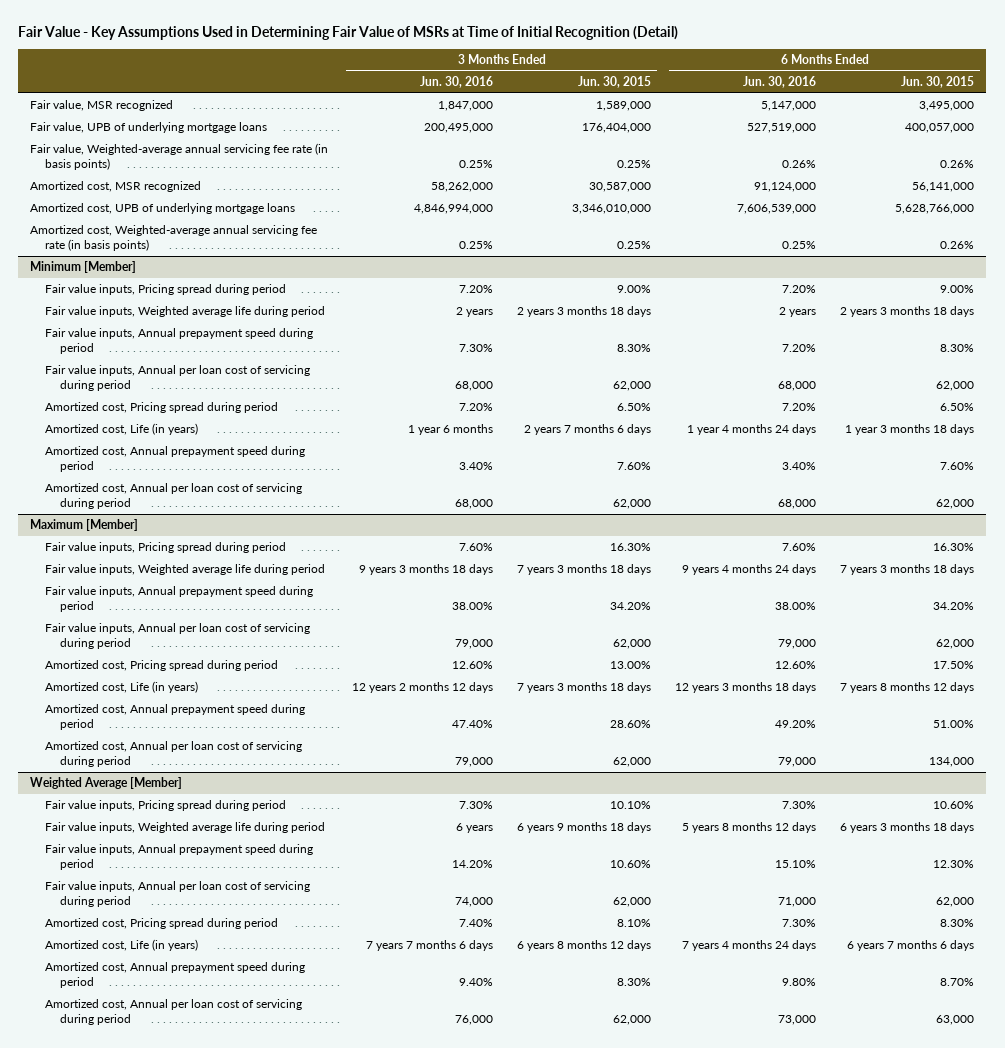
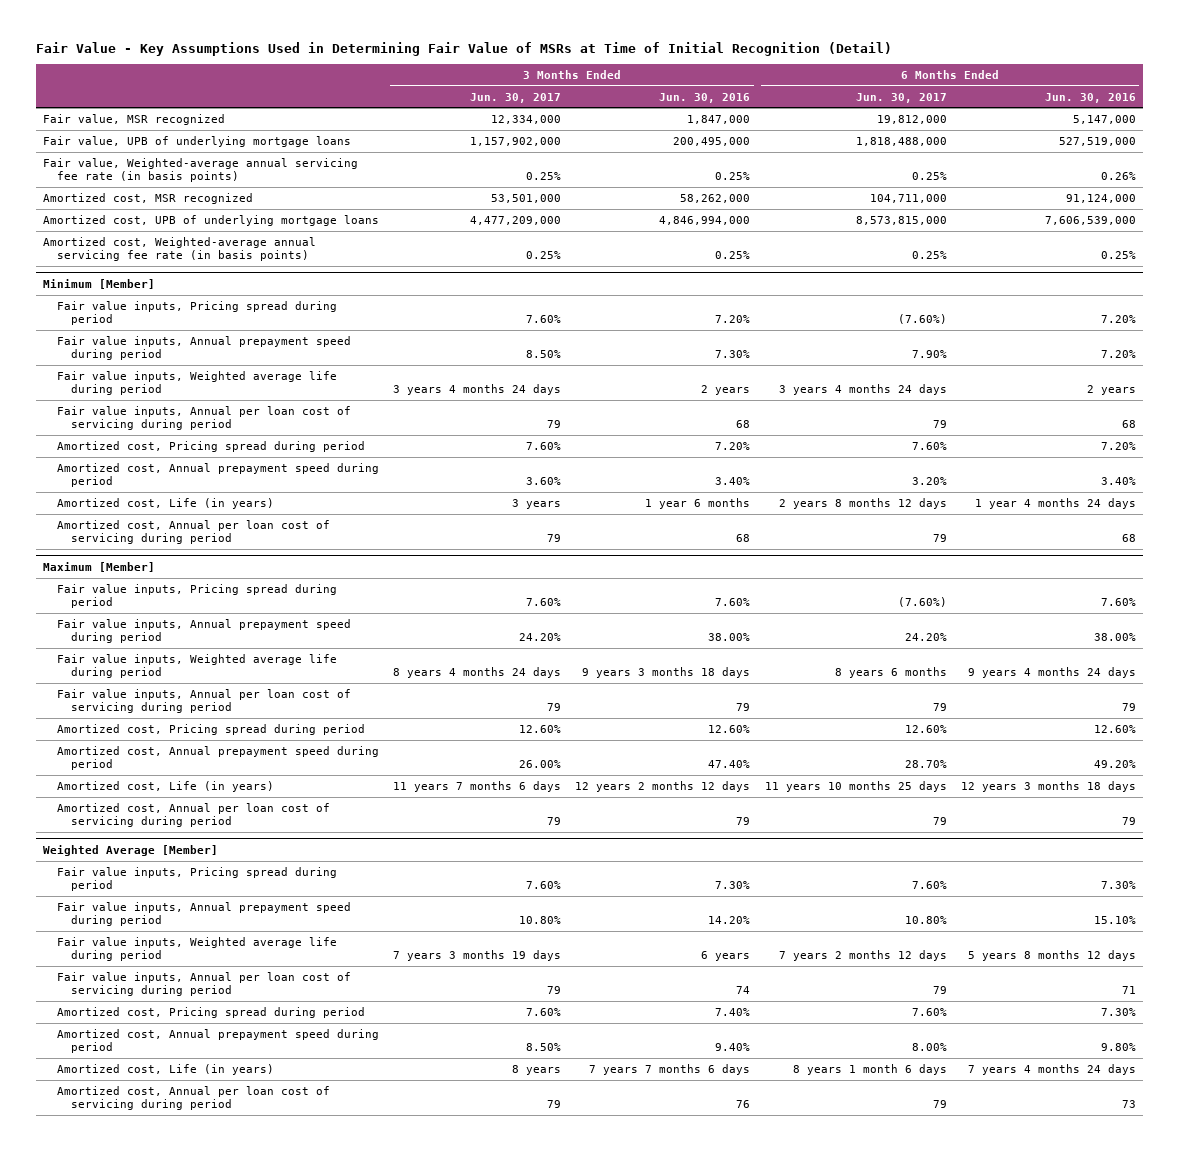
[578,76,652,89] Jun. 30, 2015 -> none
[901,76,975,89] Jun. 30, 2015 -> none
none -> [470,92,562,103] Jun. 30, 2017
none -> [855,92,947,103] Jun. 30, 2017
[45,306,326,318] Fair value inputs, Weighted average life during period -> [57,370,338,396] Fair value inputs, Weighted average life during period
[455,380,494,391] 68,000 -> [736,420,751,429] 68
[778,380,817,391] 68,000 -> [1121,420,1136,429] 68
[45,423,199,436] Amortized cost, Life (in years) -> [57,497,275,509] Amortized cost, Life (in years)
[455,498,494,509] 68,000 -> [736,534,751,543] 68
[778,498,817,509] 68,000 -> [1121,534,1136,543] 68
[45,564,326,576] Fair value inputs, Weighted average life during period -> [57,653,338,679] Fair value inputs, Weighted average life during period
[455,638,494,649] 79,000 -> [736,703,751,712] 79
[778,638,817,649] 79,000 -> [1121,703,1136,712] 79
[45,681,199,694] Amortized cost, Life (in years) -> [57,780,275,792] Amortized cost, Life (in years)
[455,756,494,767] 79,000 -> [736,817,751,826] 79
[778,756,817,767] 79,000 -> [1121,817,1136,826] 79
[45,822,326,834] Fair value inputs, Weighted average life during period -> [57,936,338,962] Fair value inputs, Weighted average life during period
[455,896,494,907] 74,000 -> [736,986,751,995] 74
[778,896,817,907] 71,000 -> [1121,986,1136,995] 71
[45,939,199,952] Amortized cost, Life (in years) -> [57,1063,275,1075] Amortized cost, Life (in years)
[455,1014,494,1025] 76,000 -> [736,1100,751,1109] 76
[778,1014,817,1025] 73,000 -> [1121,1100,1136,1109] 73

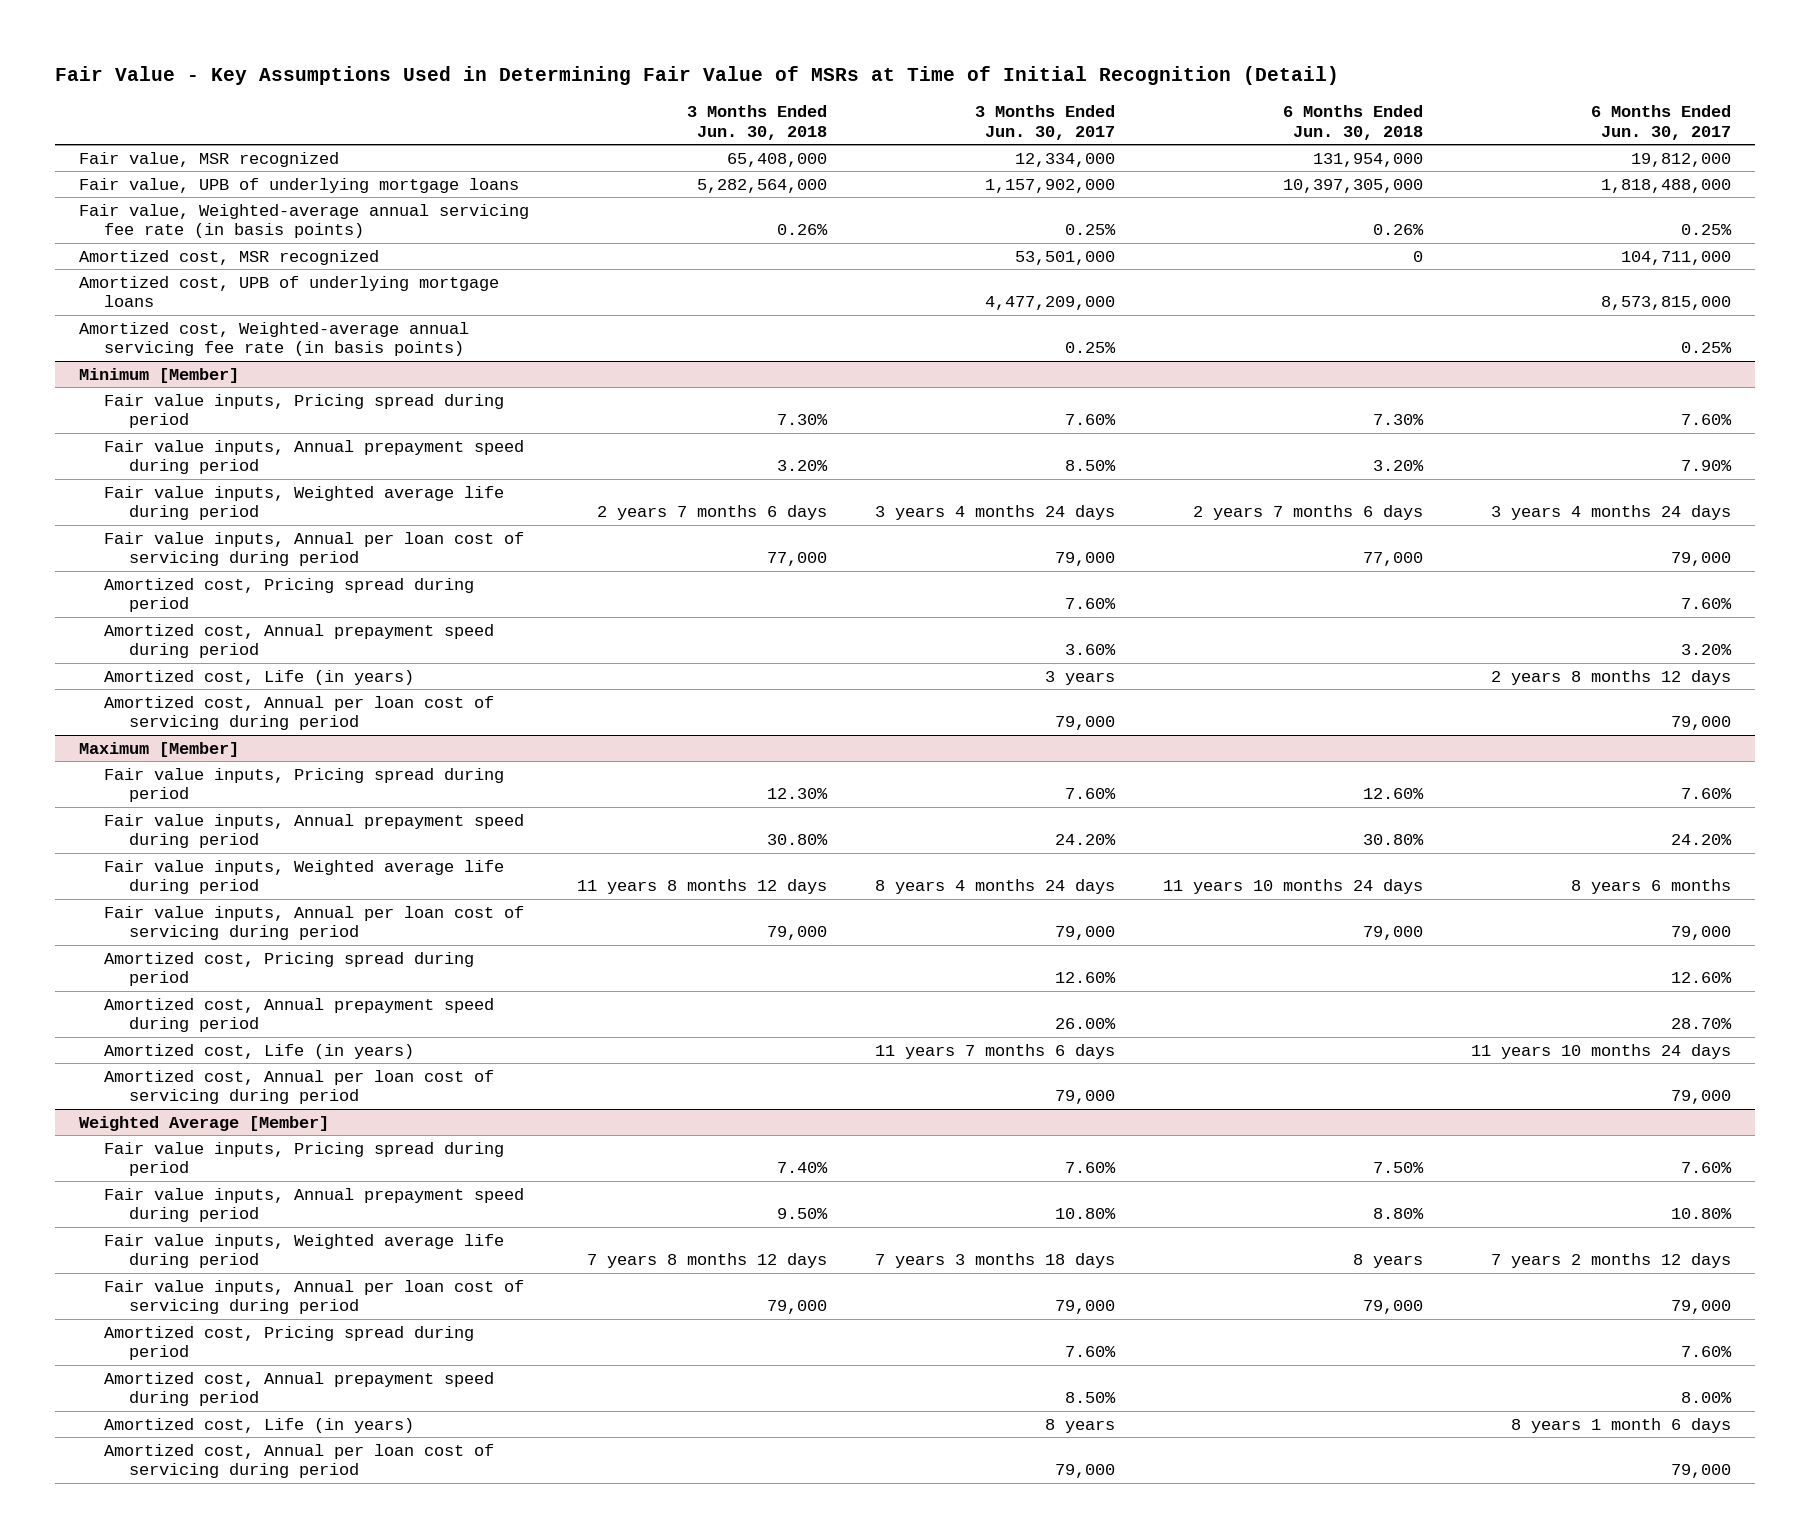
[659,92,751,103] Jun. 30, 2016 -> none
[1044,92,1136,103] Jun. 30, 2016 -> none
none -> [686,105,827,141] 3 Months Ended Jun. 30, 2018
none -> [1282,105,1423,141] 6 Months Ended Jun. 30, 2018
[897,314,947,325] (7.60%) -> [1680,414,1732,426] 7.60%
[547,420,562,429] 79 -> [1054,552,1115,567] 79,000
[932,420,947,429] 79 -> [1670,552,1731,567] 79,000
[547,534,562,543] 79 -> [1054,716,1115,731] 79,000
[932,534,947,543] 79 -> [1670,716,1731,731] 79,000
[897,597,947,608] (7.60%) -> [1680,788,1732,800] 7.60%
[547,703,562,712] 79 -> [1054,926,1115,941] 79,000
[932,703,947,712] 79 -> [1670,926,1731,941] 79,000
[764,780,947,792] 11 years 10 months 25 days -> [1470,1043,1731,1059] 11 years 10 months 24 days
[547,817,562,826] 79 -> [1054,1090,1115,1105] 79,000
[932,817,947,826] 79 -> [1670,1090,1731,1105] 79,000
[393,950,562,962] 7 years 3 months 19 days -> [874,1253,1115,1269] 7 years 3 months 18 days
[547,986,562,995] 79 -> [1054,1300,1115,1315] 79,000
[932,986,947,995] 79 -> [1670,1300,1731,1315] 79,000
[547,1100,562,1109] 79 -> [1054,1464,1115,1479] 79,000
[932,1100,947,1109] 79 -> [1670,1464,1731,1479] 79,000

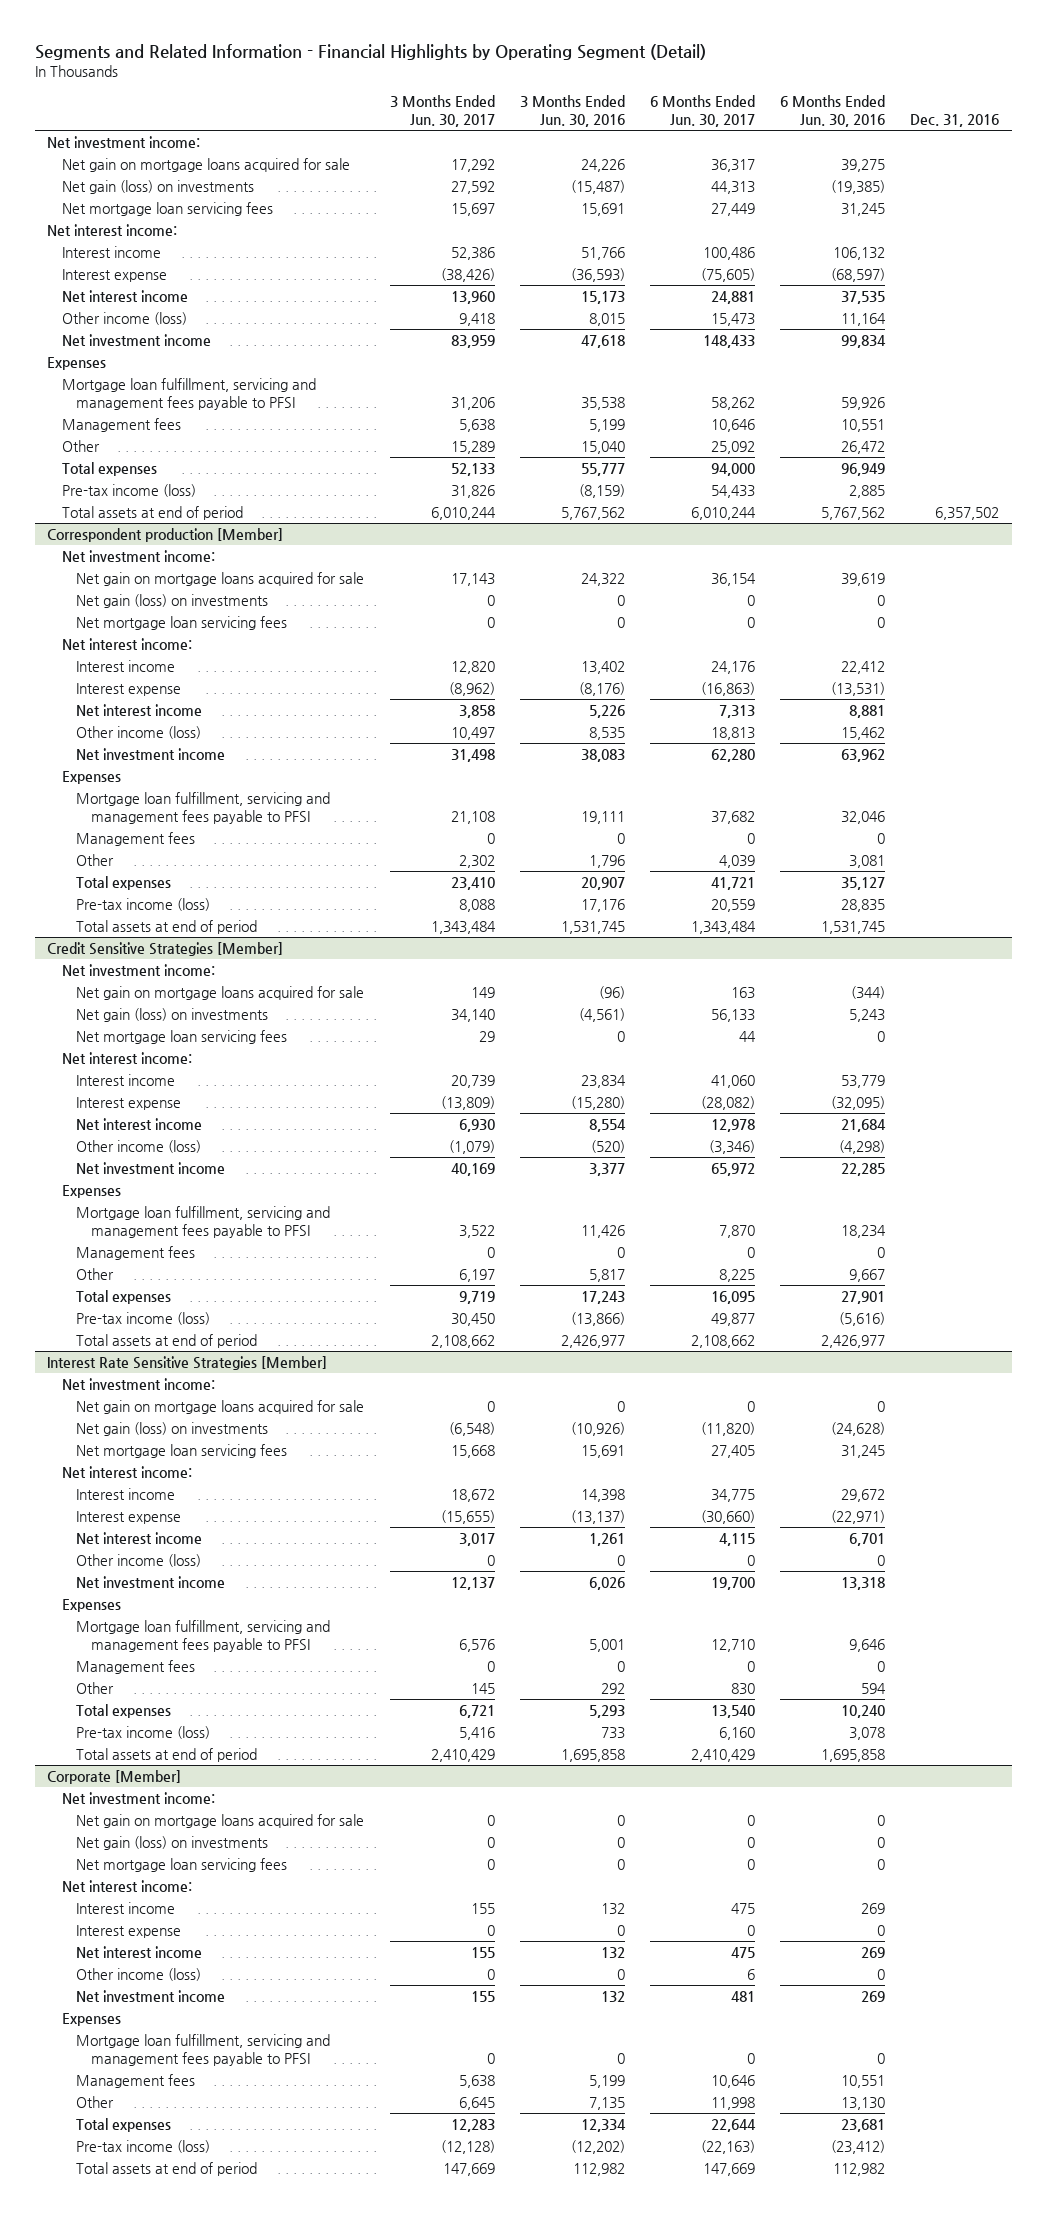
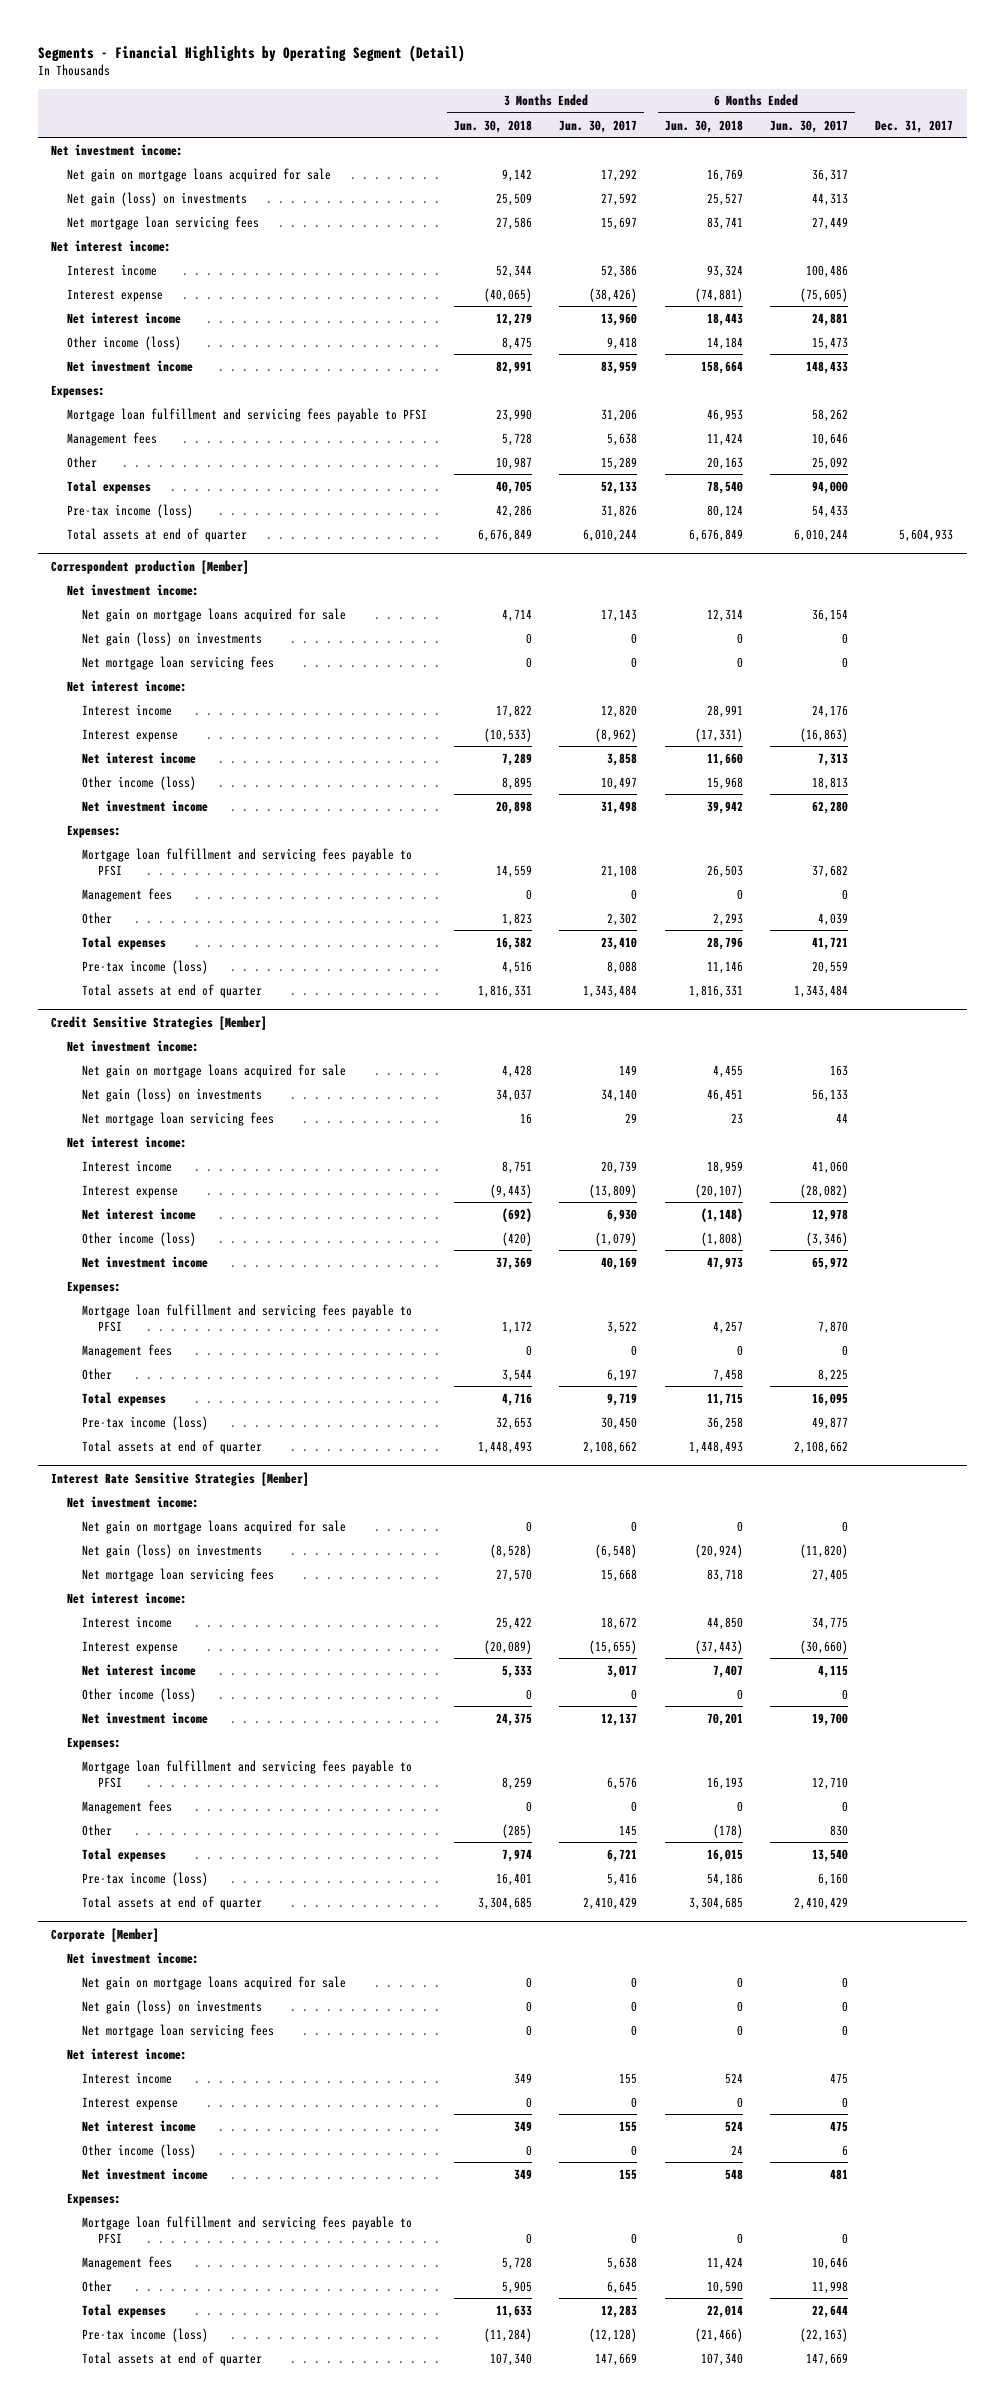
[34,43,706,60] Segments and Related Information - Financial Highlights by Operating Segment (Detail) -> [37,44,465,62] Segments - Financial Highlights by Operating Segment (Detail)
[519,95,625,128] 3 Months Ended Jun. 30, 2016 -> none
[779,95,885,128] 6 Months Ended Jun. 30, 2016 -> none
[909,114,999,128] Dec. 31, 2016 -> none
none -> [454,119,533,133] Jun. 30, 2018
none -> [664,119,743,133] Jun. 30, 2018
none -> [875,119,954,133] Dec. 31, 2017
[47,356,107,370] Expenses -> [51,384,106,398] Expenses:
[61,377,316,411] Mortgage loan fulfillment, servicing and management fees payable to PFSI -> [66,407,427,422] Mortgage loan fulfillment and servicing fees payable to PFSI
[61,505,243,520] Total assets at end of period -> [66,527,247,542] Total assets at end of quarter
[61,770,121,784] Expenses -> [66,824,121,838] Expenses:
[76,791,331,825] Mortgage loan fulfillment, servicing and management fees payable to PFSI -> [82,847,413,876] Mortgage loan fulfillment and servicing fees payable to PFSI
[76,919,258,934] Total assets at end of period -> [82,983,263,998] Total assets at end of quarter
[61,1184,121,1198] Expenses -> [66,1280,121,1294] Expenses:
[76,1205,331,1239] Mortgage loan fulfillment, servicing and management fees payable to PFSI -> [82,1303,413,1332] Mortgage loan fulfillment and servicing fees payable to PFSI
[76,1333,258,1348] Total assets at end of period -> [82,1439,263,1454] Total assets at end of quarter
[61,1598,121,1612] Expenses -> [66,1736,121,1750] Expenses:
[76,1619,331,1653] Mortgage loan fulfillment, servicing and management fees payable to PFSI -> [82,1759,413,1788] Mortgage loan fulfillment and servicing fees payable to PFSI
[76,1747,258,1762] Total assets at end of period -> [82,1895,263,1910] Total assets at end of quarter
[61,2012,121,2026] Expenses -> [66,2192,121,2206] Expenses:
[76,2033,331,2067] Mortgage loan fulfillment, servicing and management fees payable to PFSI -> [82,2215,413,2244] Mortgage loan fulfillment and servicing fees payable to PFSI
[76,2161,258,2176] Total assets at end of period -> [82,2351,263,2366] Total assets at end of quarter

